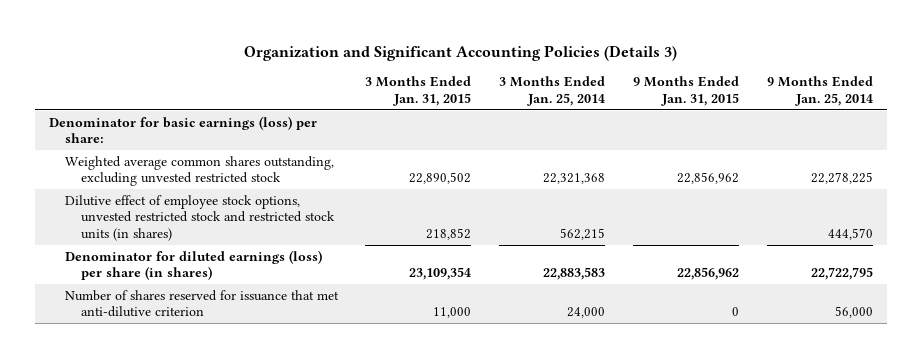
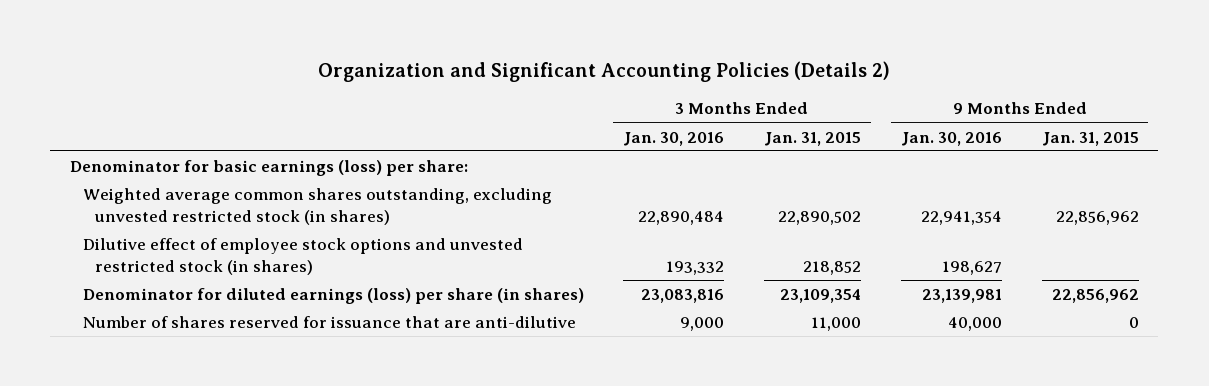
[243,44,677,61] Organization and Significant Accounting Policies (Details 3) -> [318,60,891,82] Organization and Significant Accounting Policies (Details 2)
[499,76,606,107] 3 Months Ended Jan. 25, 2014 -> none
[766,76,873,107] 9 Months Ended Jan. 25, 2014 -> none
none -> [623,131,725,146] Jan. 30, 2016
none -> [900,131,1002,146] Jan. 30, 2016
[64,155,334,187] Weighted average common shares outstanding, excluding unvested restricted stock -> [82,188,552,226] Weighted average common shares outstanding, excluding unvested restricted stock (in shares)
[64,194,335,242] Dilutive effect of employee stock options, unvested restricted stock and restricted stock units (in shares) -> [82,238,523,276] Dilutive effect of employee stock options and unvested restricted stock (in shares)
[64,289,339,318] Number of shares reserved for issuance that met anti-dilutive criterion -> [82,316,576,329] Number of shares reserved for issuance that are anti-dilutive

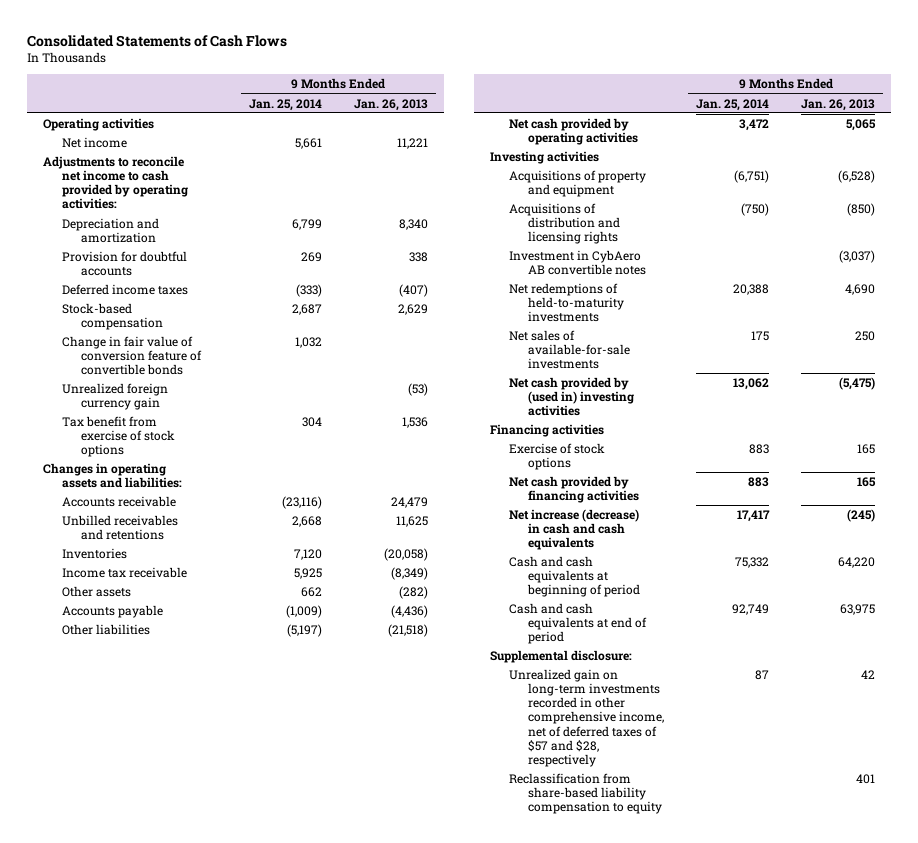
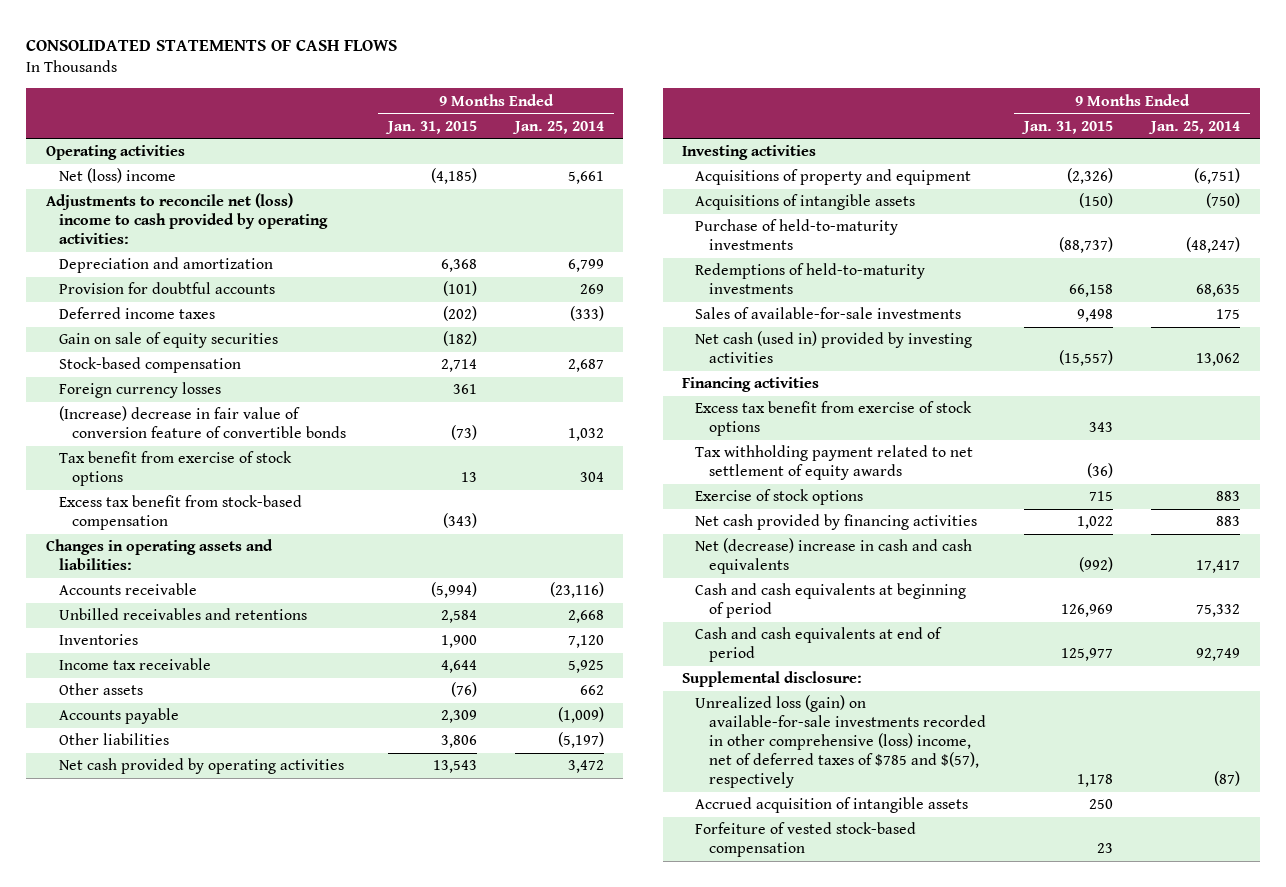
[26,34,287,47] Consolidated Statements of Cash Flows -> [26,40,398,52] CONSOLIDATED STATEMENTS OF CASH FLOWS
[353,98,428,111] Jan. 26, 2013 -> none
none -> [384,120,477,134] Jan. 31, 2015
[61,136,127,148] Net income -> [58,168,176,184] Net (loss) income
[42,155,188,210] Adjustments to reconcile net income to cash provided by operating activities: -> [45,193,328,245] Adjustments to reconcile net (loss) income to cash provided by operating activities:
none -> [58,332,278,349] Gain on sale of equity securities
[61,382,168,411] Unrealized foreign currency gain -> none
none -> [58,382,221,399] Foreign currency losses
[61,335,202,376] Change in fair value of conversion feature of convertible bonds -> [58,406,347,439] (Increase) decrease in fair value of conversion feature of convertible bonds
none -> [58,495,302,531] Excess tax benefit from stock-based compensation
[509,249,647,276] Investment in CybAero AB convertible notes -> none
[509,202,621,245] Acquisitions of distribution and licensing rights -> [695,194,916,211] Acquisitions of intangible assets
none -> [695,219,899,251] Purchase of held-to-maturity investments
[509,282,625,323] Net redemptions of held-to-maturity investments -> [695,263,926,295] Redemptions of held-to-maturity investments
[733,283,770,295] 20,388 -> [1196,284,1241,298] 68,635
[509,329,631,370] Net sales of available-for-sale investments -> [695,307,962,320] Sales of available-for-sale investments
[509,376,635,417] Net cash provided by (used in) investing activities -> [695,331,973,364] Net cash (used in) provided by investing activities
none -> [695,401,973,437] Excess tax benefit from exercise of stock options
none -> [695,445,974,481] Tax withholding payment related to net settlement of equity awards
[509,508,640,551] Net increase (decrease) in cash and cash equivalents -> [695,538,973,575] Net (decrease) increase in cash and cash equivalents
[509,772,663,815] Reclassification from share-based liability compensation to equity -> none
[509,668,665,767] Unrealized gain on long-term investments recorded in other comprehensive income, net of deferred taxes of $57 and $28, respectively -> [695,695,986,789] Unrealized loss (gain) on available-for-sale investments recorded in other comprehensive (loss) income, net of deferred taxes of $785 and $(57), respectively
[755,669,770,680] 87 -> [1214,771,1241,787] (87)
none -> [695,797,969,814] Accrued acquisition of intangible assets
none -> [695,822,917,858] Forfeiture of vested stock-based compensation

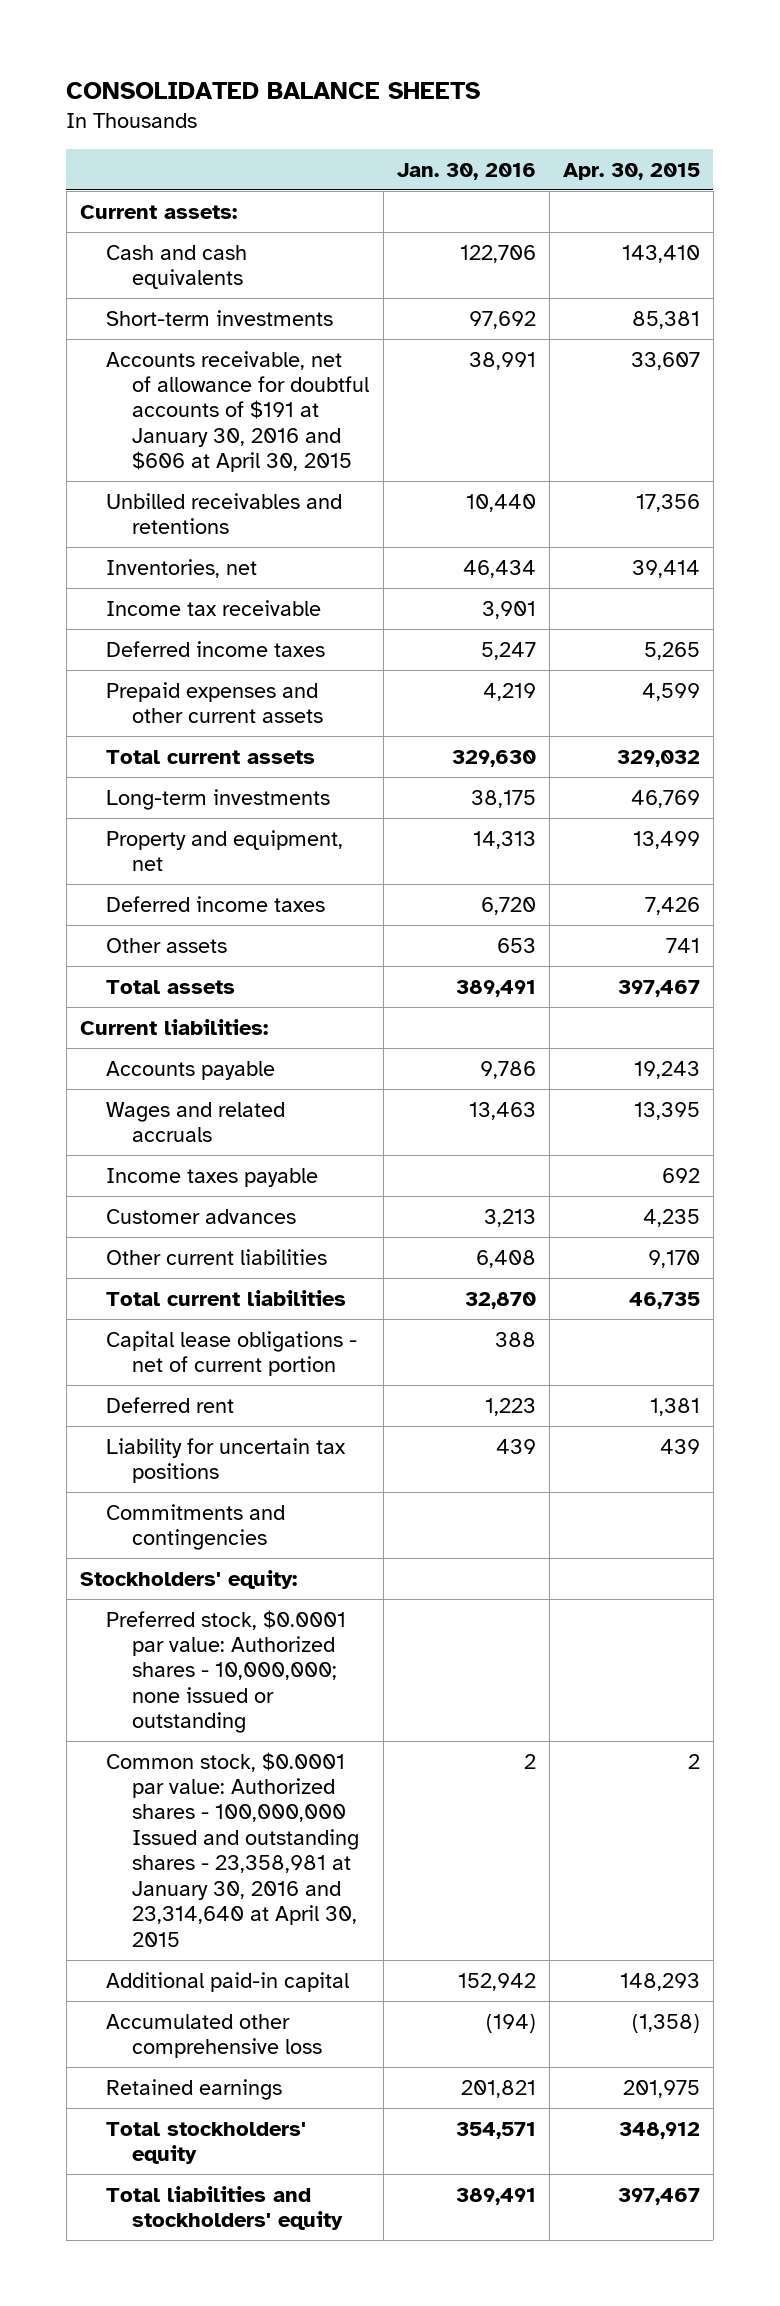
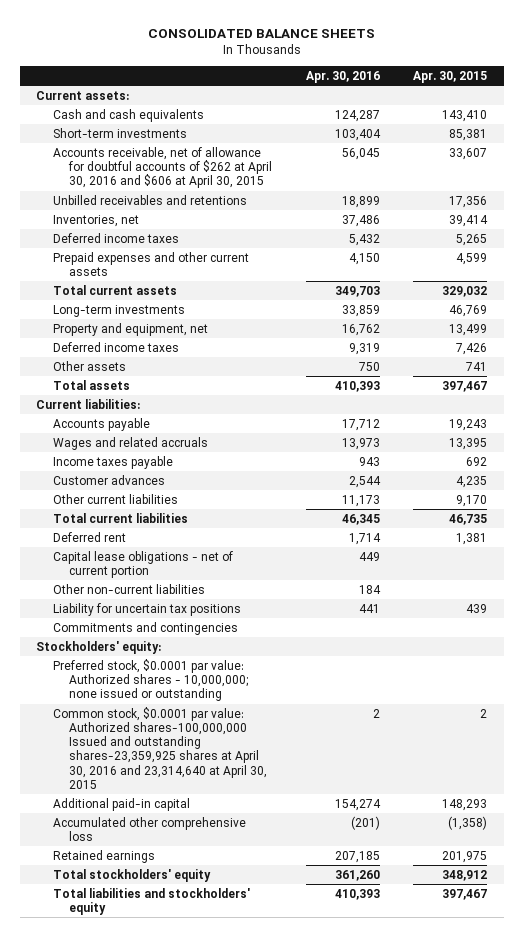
[396,162,536,180] Jan. 30, 2016 -> none
none -> [305,70,380,83] Apr. 30, 2016
[106,350,370,473] Accounts receivable, net of allowance for doubtful accounts of $191 at January 30, 2016 and $606 at April 30, 2015 -> [52,146,273,189] Accounts receivable, net of allowance for doubtful accounts of $262 at April 30, 2016 and $606 at April 30, 2015
[106,599,322,616] Income tax receivable -> none
[106,1330,358,1376] Capital lease obligations - net of current portion -> [52,550,233,579] Capital lease obligations - net of current portion
none -> [52,583,205,594] Other non-current liabilities
[106,1751,360,1947] Common stock, $0.0001 par value: Authorized shares - 100,000,000 Issued and outstanding shares - 23,358,981 at January 30, 2016 and 23,314,640 at April 30, 2015 -> [52,706,268,789] Common stock, $0.0001 par value: Authorized shares-100,000,000 Issued and outstanding shares-23,359,925 shares at April 30, 2016 and 23,314,640 at April 30, 2015

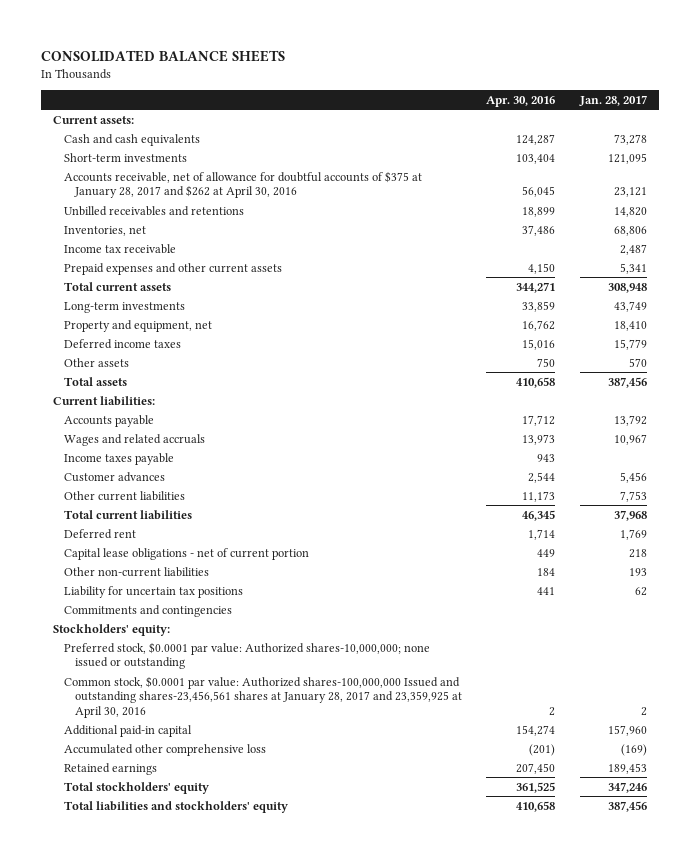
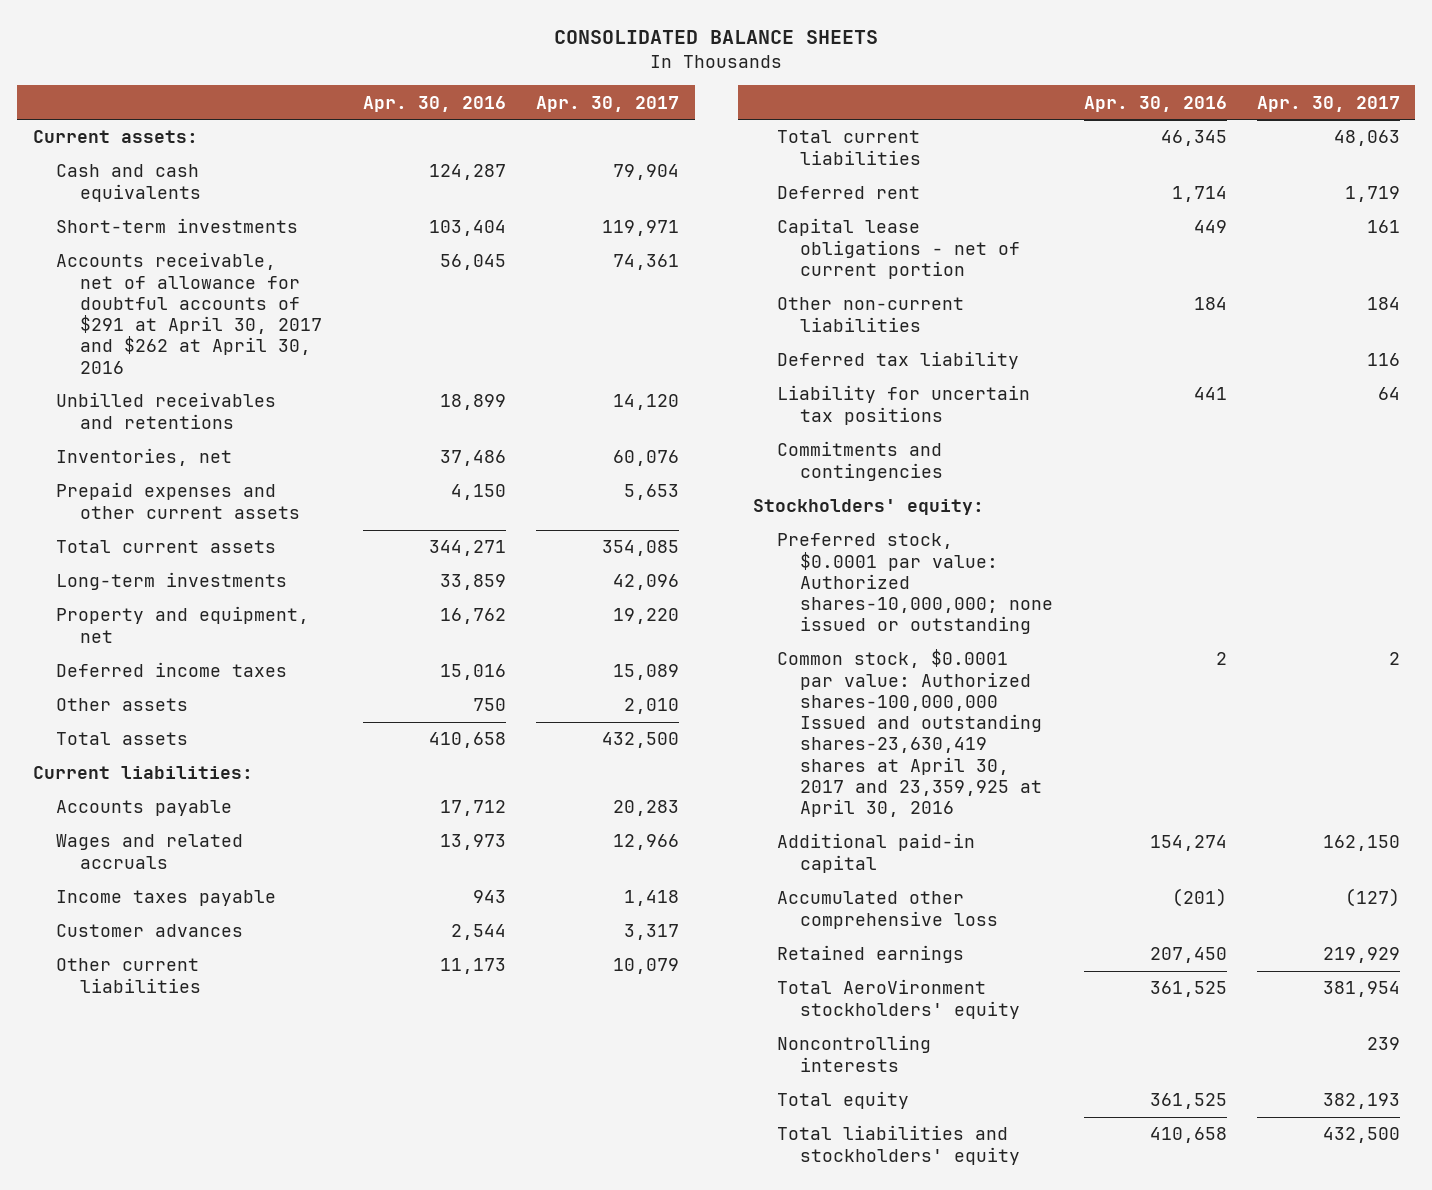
[578,95,647,107] Jan. 28, 2017 -> none
none -> [536,95,680,112] Apr. 30, 2017
[64,170,423,199] Accounts receivable, net of allowance for doubtful accounts of $375 at January 28, 2017 and $262 at April 30, 2016 -> [56,252,322,374] Accounts receivable, net of allowance for doubtful accounts of $291 at April 30, 2017 and $262 at April 30, 2016
[64,243,177,254] Income tax receivable -> none
none -> [776,351,1019,370] Deferred tax liability
[64,675,462,718] Common stock, $0.0001 par value: Authorized shares-100,000,000 Issued and outstanding shares-23,456,561 shares at January 28, 2017 and 23,359,925 at April 30, 2016 -> [776,649,1043,817] Common stock, $0.0001 par value: Authorized shares-100,000,000 Issued and outstanding shares-23,630,419 shares at April 30, 2017 and 23,359,925 at April 30, 2016
[64,781,210,794] Total stockholders' equity -> [776,979,1021,1019] Total AeroVironment stockholders' equity
none -> [776,1035,931,1072] Noncontrolling interests
none -> [776,1091,909,1110] Total equity

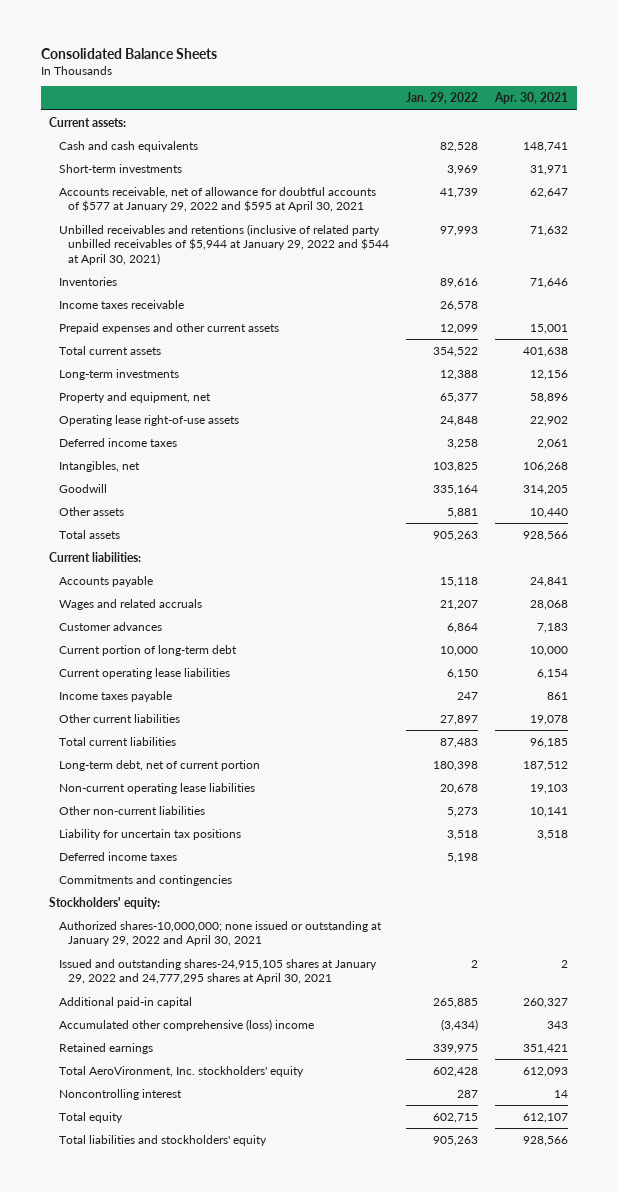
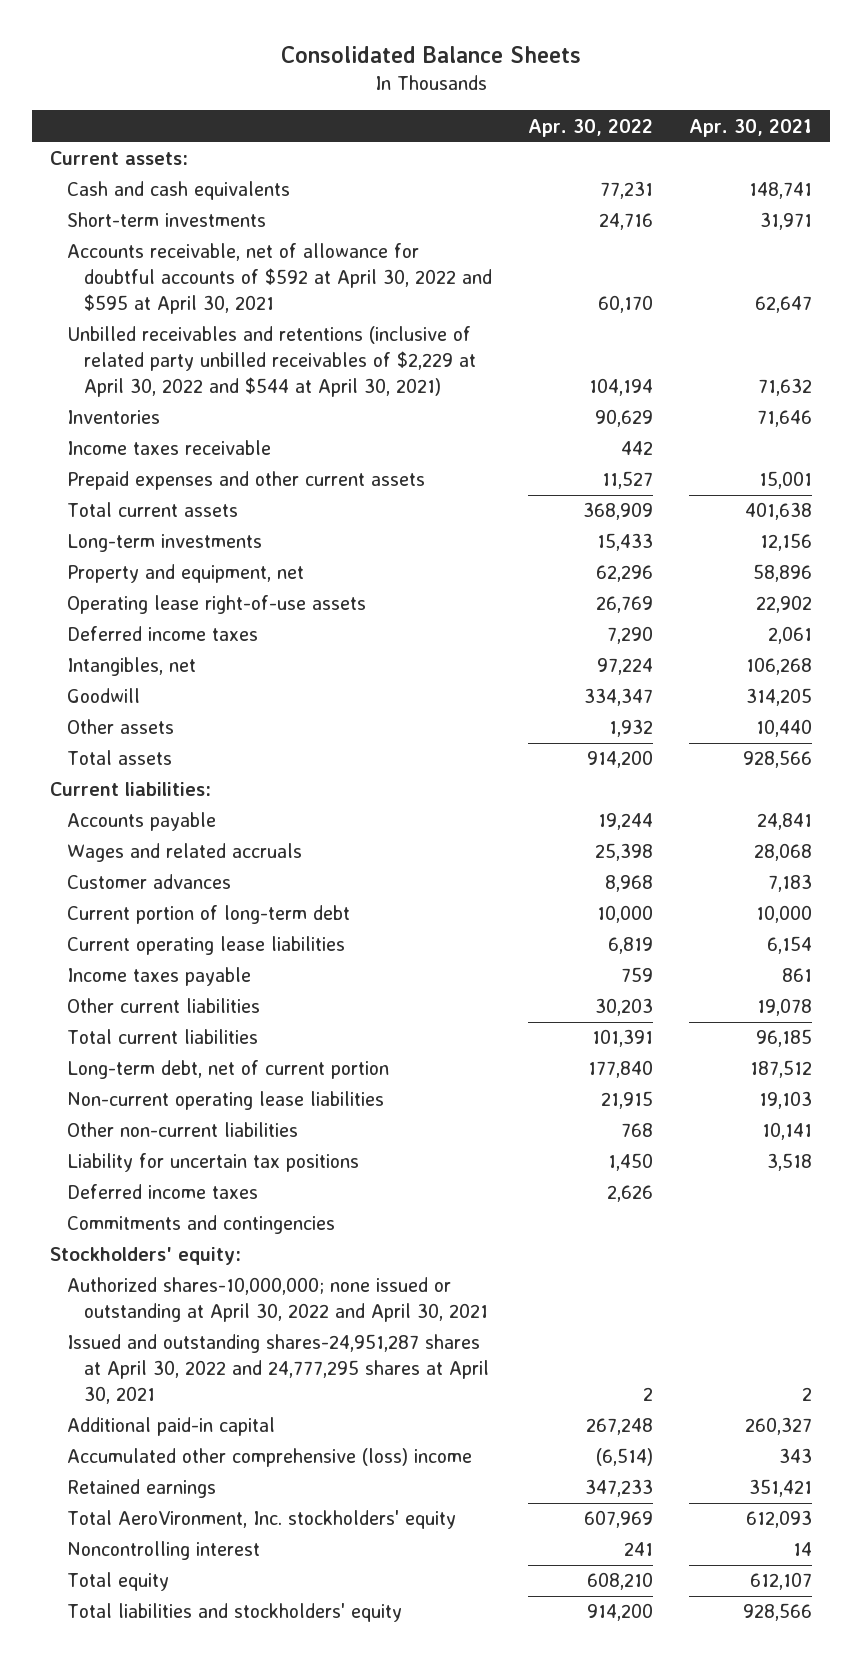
[406,92,479,105] Jan. 29, 2022 -> none
none -> [527,118,653,137] Apr. 30, 2022
[58,186,376,213] Accounts receivable, net of allowance for doubtful accounts of $577 at January 29, 2022 and $595 at April 30, 2021 -> [66,243,492,315] Accounts receivable, net of allowance for doubtful accounts of $592 at April 30, 2022 and $595 at April 30, 2021
[58,223,390,265] Unbilled receivables and retentions (inclusive of related party unbilled receivables of $5,944 at January 29, 2022 and $544 at April 30, 2021) -> [66,326,476,398] Unbilled receivables and retentions (inclusive of related party unbilled receivables of $2,229 at April 30, 2022 and $544 at April 30, 2021)
[58,920,382,947] Authorized shares-10,000,000; none issued or outstanding at January 29, 2022 and April 30, 2021 -> [66,1277,488,1323] Authorized shares-10,000,000; none issued or outstanding at April 30, 2022 and April 30, 2021
[58,958,377,985] Issued and outstanding shares-24,915,105 shares at January 29, 2022 and 24,777,295 shares at April 30, 2021 -> [66,1334,489,1405] Issued and outstanding shares-24,951,287 shares at April 30, 2022 and 24,777,295 shares at April 30, 2021

